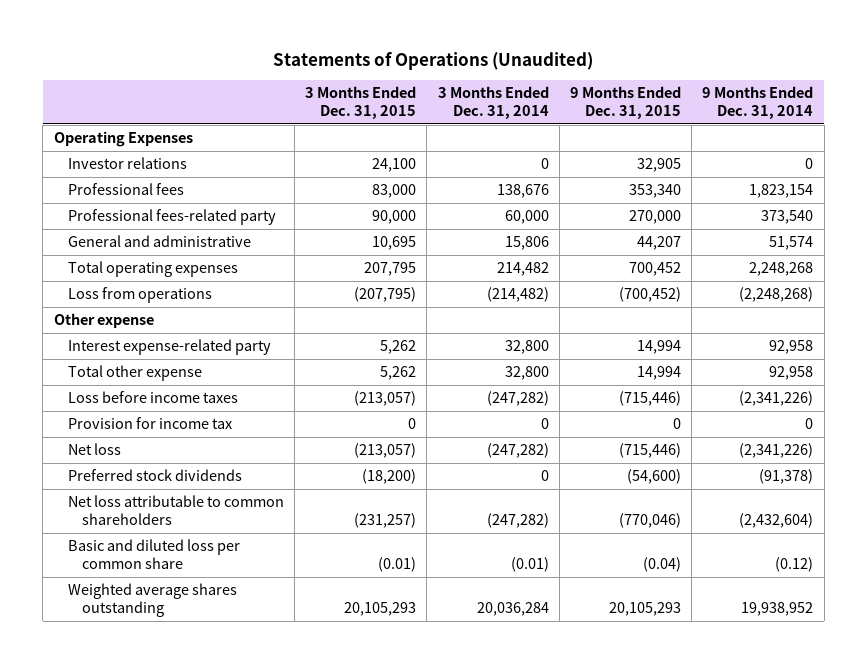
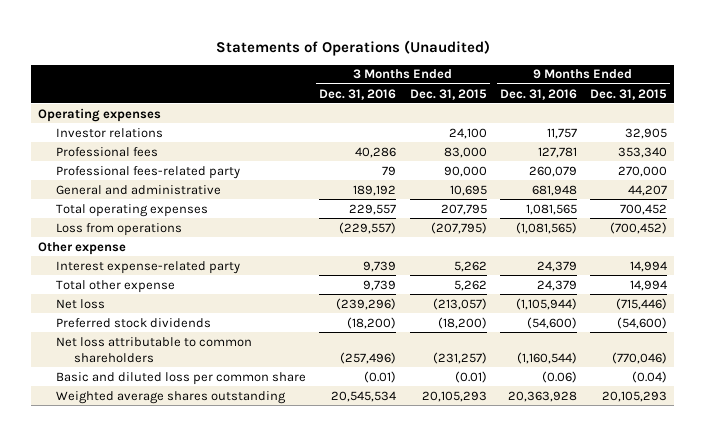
[437,86,549,120] 3 Months Ended Dec. 31, 2014 -> none
[702,86,814,120] 9 Months Ended Dec. 31, 2014 -> none
none -> [319,88,397,100] Dec. 31, 2016
none -> [499,88,577,100] Dec. 31, 2016
[53,131,193,148] Operating Expenses -> [38,107,162,122] Operating expenses
[67,391,238,404] Loss before income taxes -> none
[67,417,232,430] Provision for income tax -> none

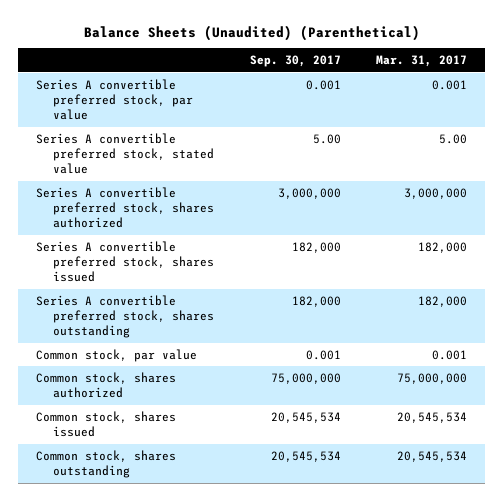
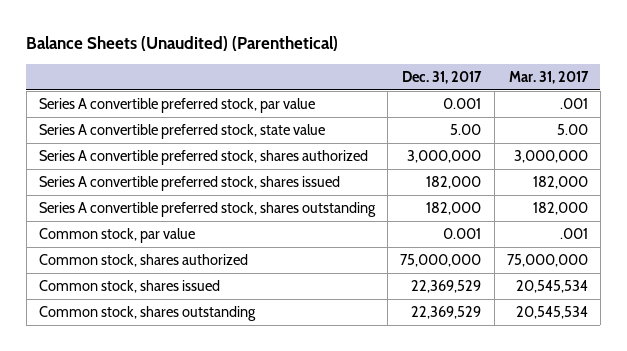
[249,55,341,68] Sep. 30, 2017 -> none
none -> [402,70,483,84] Dec. 31, 2017
[432,79,468,90] 0.001 -> [559,98,588,110] .001
[35,132,215,175] Series A convertible preferred stock, stated value -> [39,124,326,140] Series A convertible preferred stock, state value
[432,349,468,360] 0.001 -> [559,228,588,240] .001

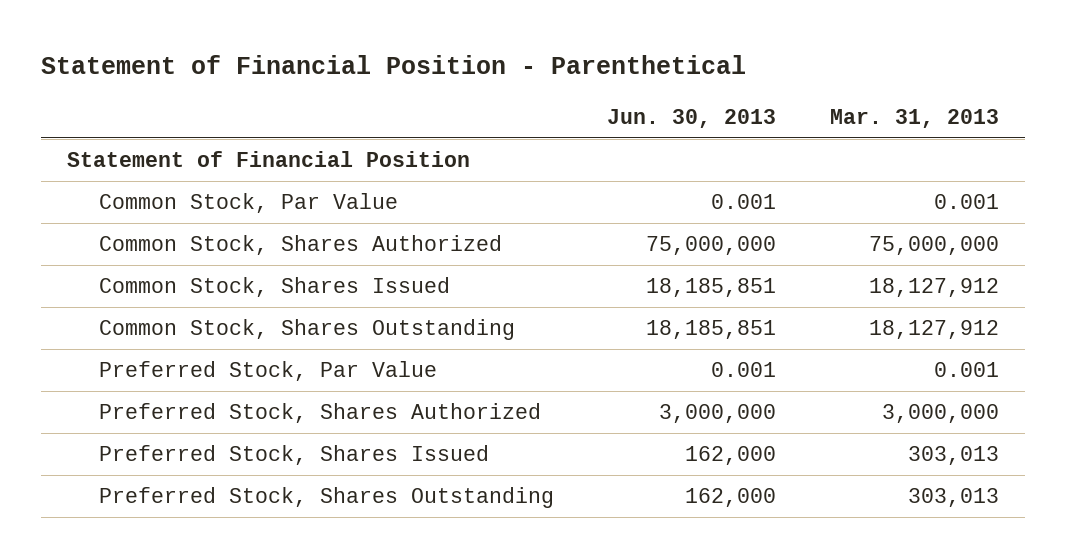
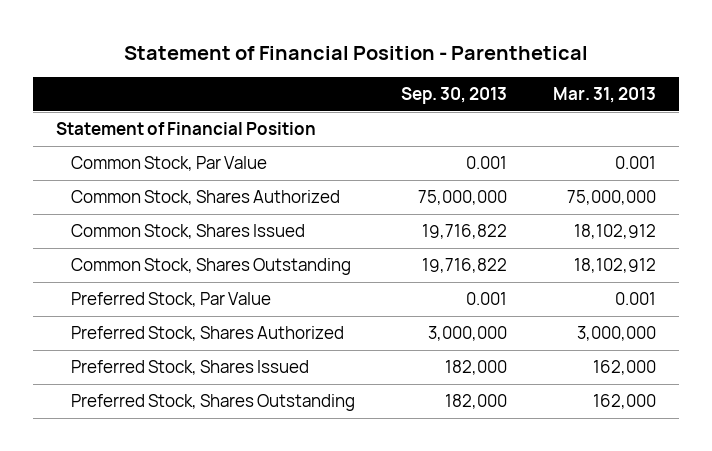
[607,109,777,129] Jun. 30, 2013 -> none
none -> [400,87,507,105] Sep. 30, 2013
[868,277,999,297] 18,127,912 -> [574,224,657,240] 18,102,912
[868,319,999,339] 18,127,912 -> [574,258,657,274] 18,102,912
[907,445,999,465] 303,013 -> [593,360,657,376] 162,000
[907,487,999,507] 303,013 -> [593,394,657,410] 162,000

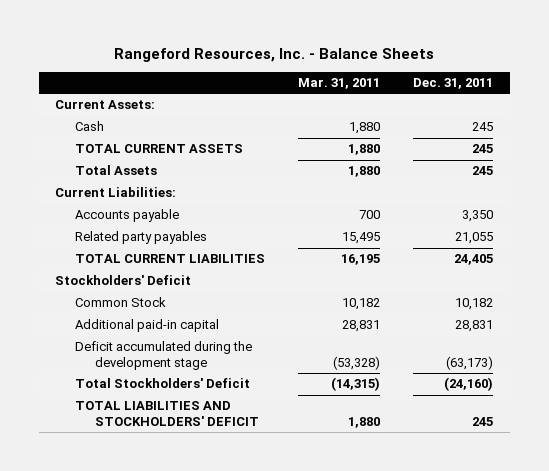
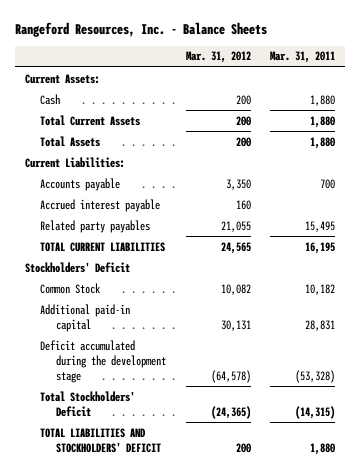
[413,77,494,89] Dec. 31, 2011 -> none
none -> [185,51,251,64] Mar. 31, 2012
[75,144,244,154] TOTAL CURRENT ASSETS -> [40,114,141,126] Total Current Assets
none -> [40,198,161,212] Accrued interest payable

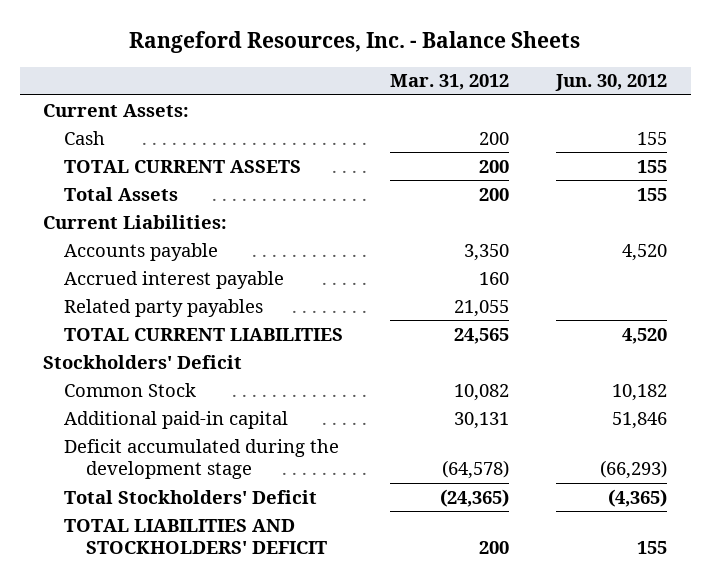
[270,51,336,64] Mar. 31, 2011 -> none
none -> [555,74,668,92] Jun. 30, 2012
[40,114,141,126] Total Current Assets -> [64,159,302,173] TOTAL CURRENT ASSETS

